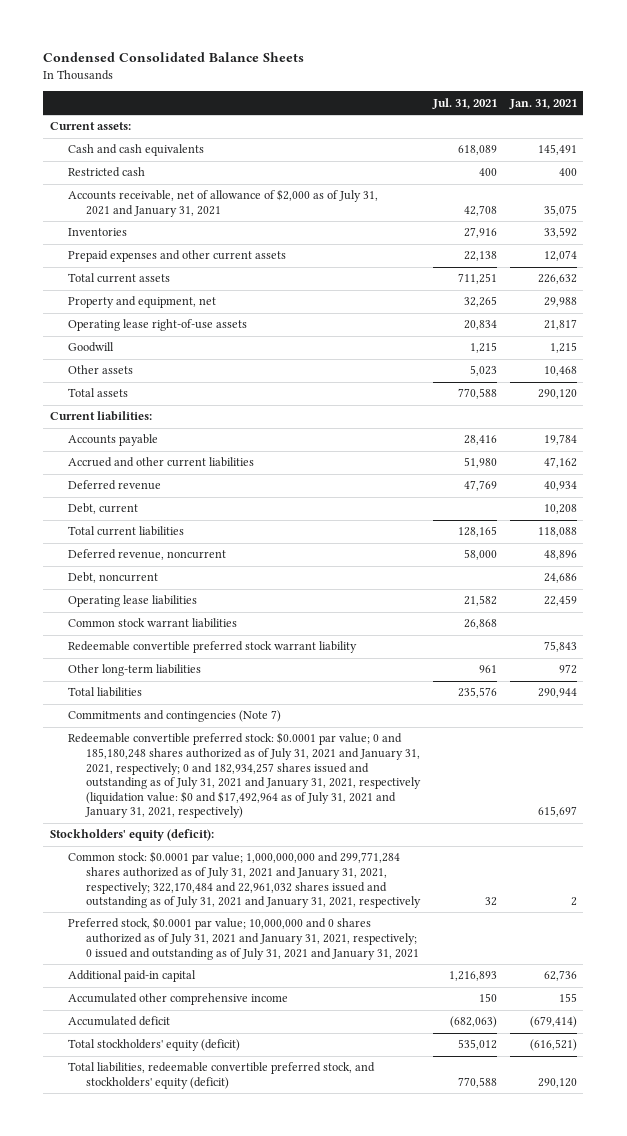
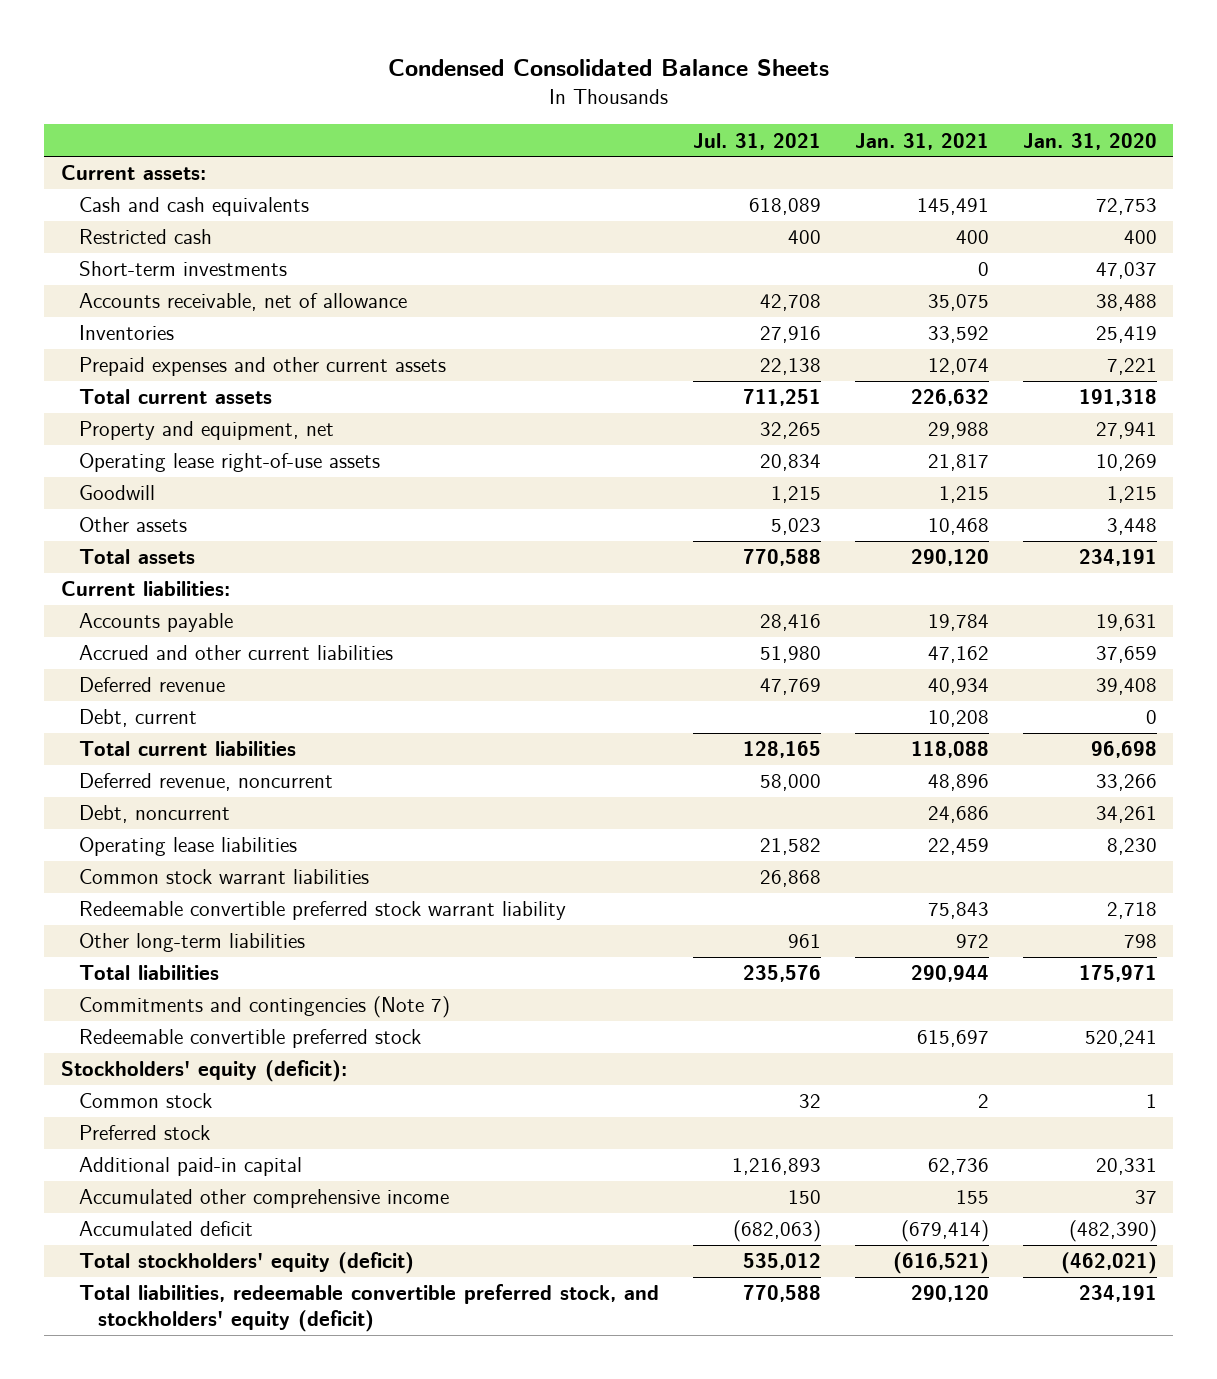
none -> [1022,132,1157,150] Jan. 31, 2020
none -> [79,261,288,277] Short-term investments
[67,189,378,217] Accounts receivable, net of allowance of $2,000 as of July 31, 2021 and January 31, 2021 -> [79,293,408,312] Accounts receivable, net of allowance
[67,732,421,819] Redeemable convertible preferred stock: $0.0001 par value; 0 and 185,180,248 shares authorized as of July 31, 2021 and January 31, 2021, respectively; 0 and 182,934,257 shares issued and outstanding as of July 31, 2021 and January 31, 2021, respectively (liquidation value: $0 and $17,492,964 as of July 31, 2021 and January 31, 2021, respectively) -> [79,1029,422,1049] Redeemable convertible preferred stock
[67,851,421,909] Common stock: $0.0001 par value; 1,000,000,000 and 299,771,284 shares authorized as of July 31, 2021 and January 31, 2021, respectively; 322,170,484 and 22,961,032 shares issued and outstanding as of July 31, 2021 and January 31, 2021, respectively -> [79,1093,213,1109] Common stock
[67,917,419,960] Preferred stock, $0.0001 par value; 10,000,000 and 0 shares authorized as of July 31, 2021 and January 31, 2021, respectively; 0 issued and outstanding as of July 31, 2021 and January 31, 2021 -> [79,1125,211,1141] Preferred stock

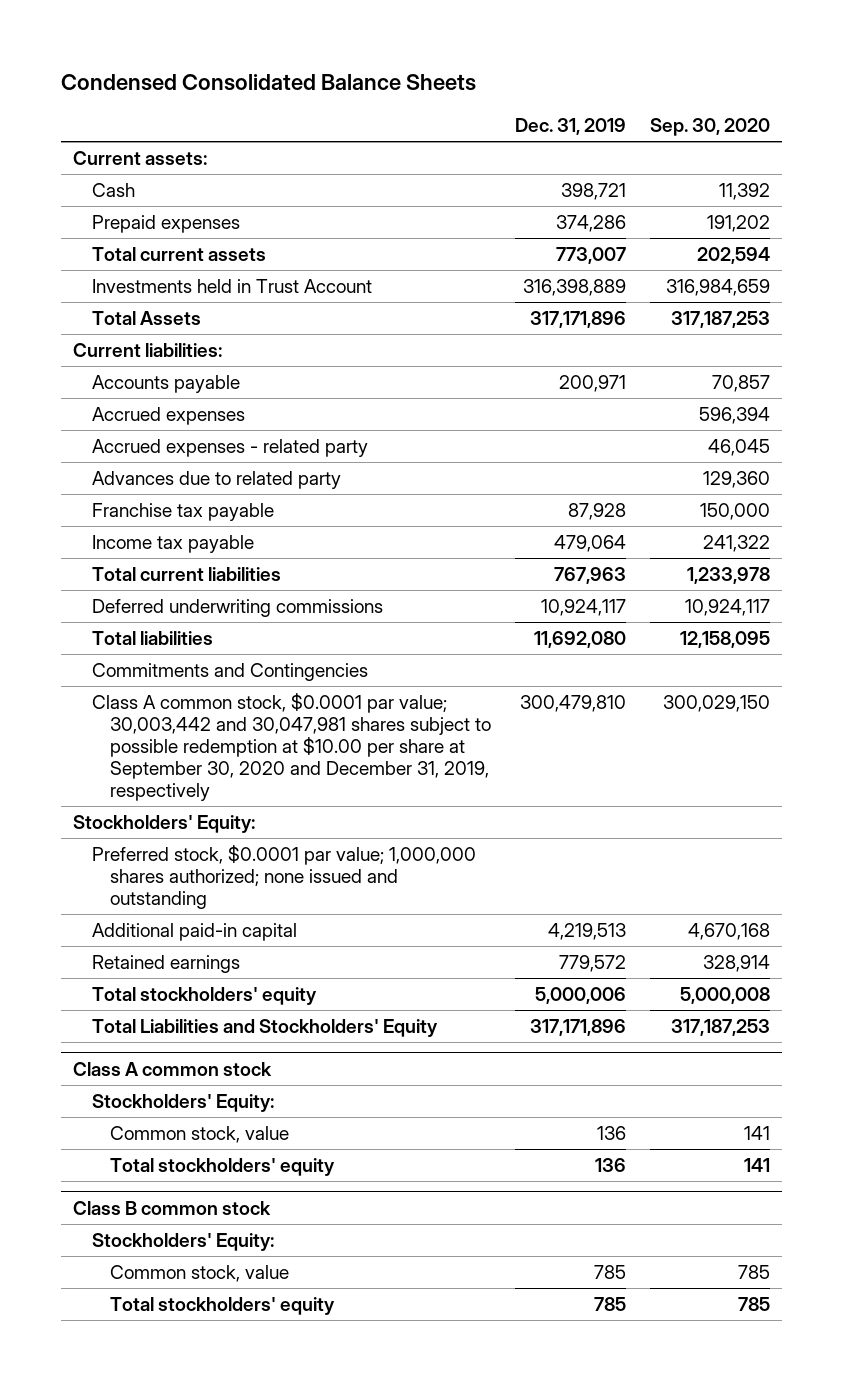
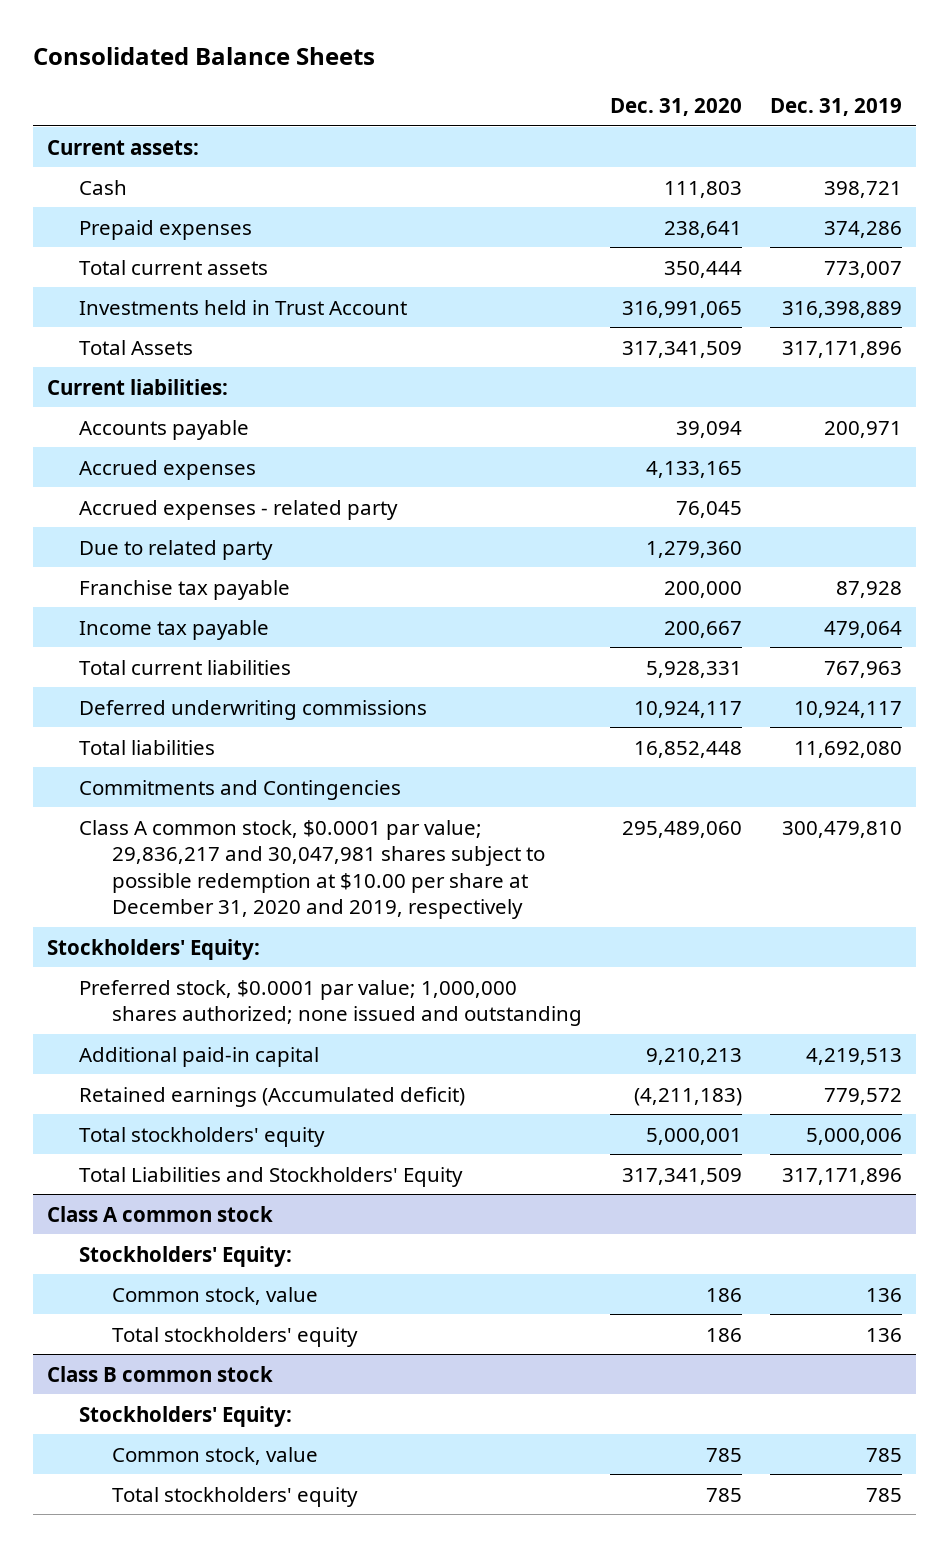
[60,74,476,92] Condensed Consolidated Balance Sheets -> [32,46,375,65] Consolidated Balance Sheets
[649,118,770,137] Sep. 30, 2020 -> none
none -> [609,98,742,117] Dec. 31, 2020
[91,470,341,489] Advances due to related party -> [79,539,274,560] Due to related party
[91,692,492,801] Class A common stock, $0.0001 par value; 30,003,442 and 30,047,981 shares subject to possible redemption at $10.00 per share at September 30, 2020 and December 31, 2019, respectively -> [79,819,545,920] Class A common stock, $0.0001 par value; 29,836,217 and 30,047,981 shares subject to possible redemption at $10.00 per share at December 31, 2020 and 2019, respectively
[91,954,240,973] Retained earnings -> [79,1086,466,1107] Retained earnings (Accumulated deficit)

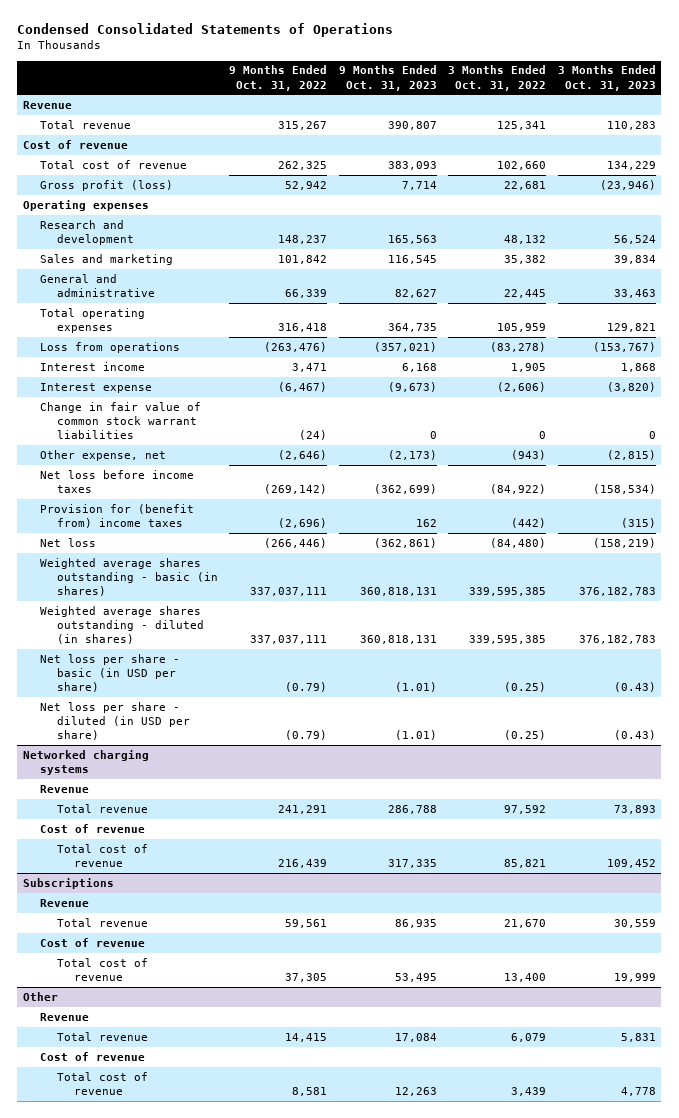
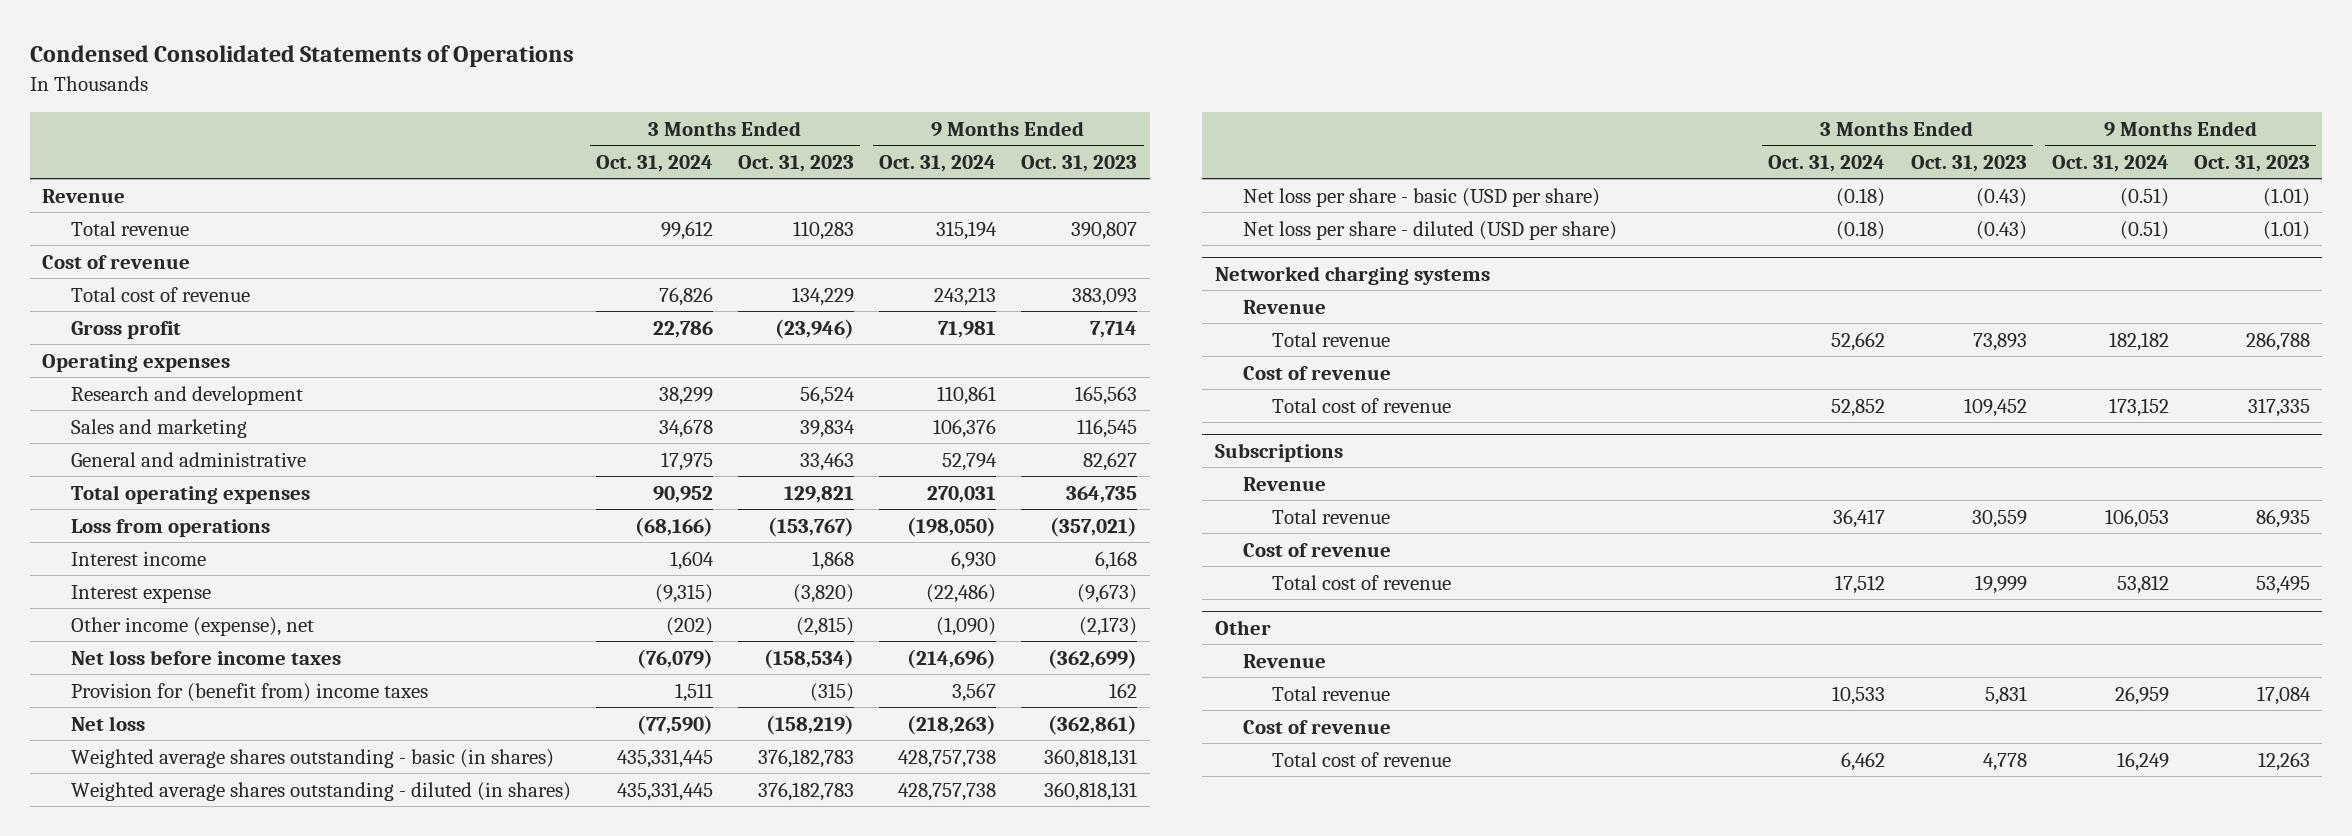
[229,65,328,91] 9 Months Ended Oct. 31, 2022 -> none
[448,65,547,91] 3 Months Ended Oct. 31, 2022 -> none
none -> [595,154,713,172] Oct. 31, 2024
none -> [879,154,997,172] Oct. 31, 2024
[39,179,173,191] Gross profit (loss) -> [70,320,181,339] Gross profit
[39,401,201,440] Change in fair value of common stock warrant liabilities -> none
[39,449,166,461] Other expense, net -> [70,616,314,636] Other income (expense), net
[39,653,180,693] Net loss per share - basic (in USD per share) -> [1243,187,1601,207] Net loss per share - basic (USD per share)
[39,701,190,741] Net loss per share - diluted (in USD per share) -> [1243,220,1618,240] Net loss per share - diluted (USD per share)

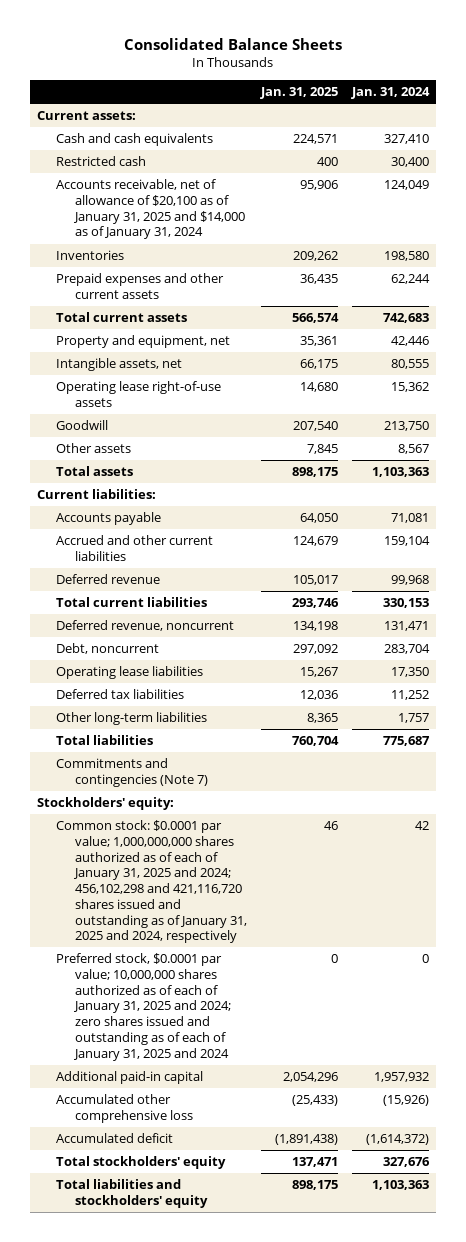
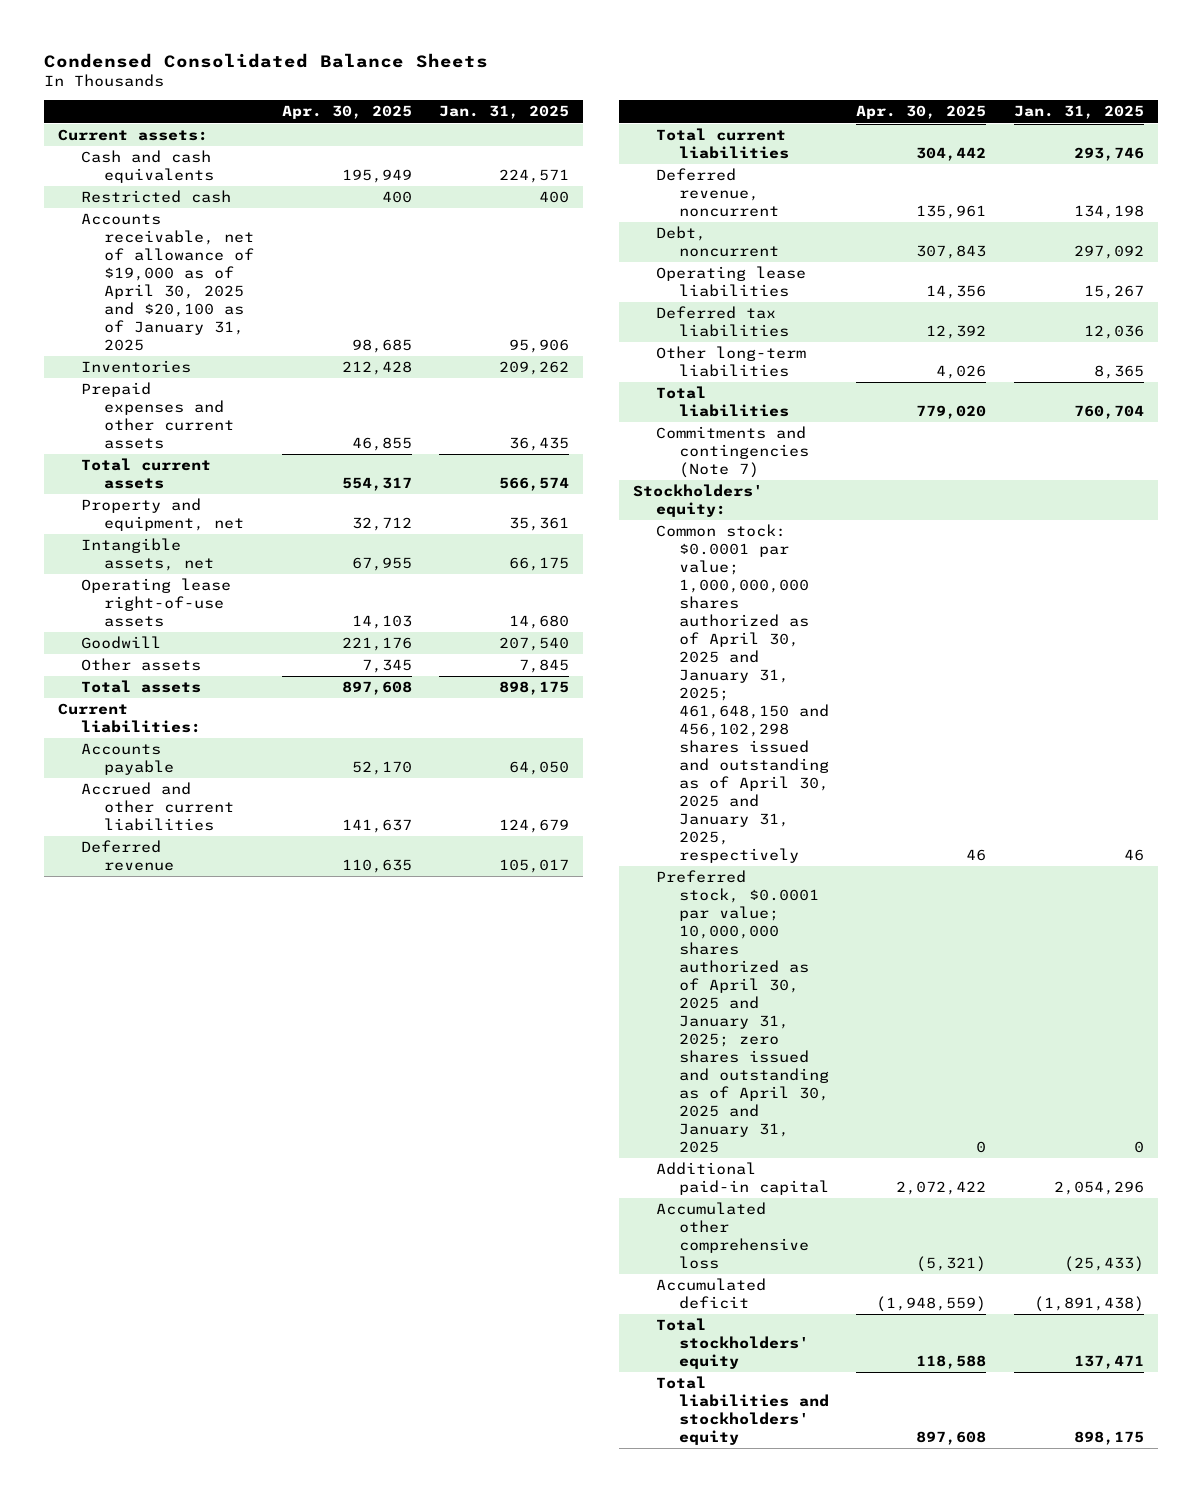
[123,37,342,50] Consolidated Balance Sheets -> [44,52,489,68] Condensed Consolidated Balance Sheets
[351,86,431,99] Jan. 31, 2024 -> none
none -> [281,105,412,120] Apr. 30, 2025
[55,179,246,240] Accounts receivable, net of allowance of $20,100 as of January 31, 2025 and $14,000 as of January 31, 2024 -> [80,213,254,352] Accounts receivable, net of allowance of $19,000 as of April 30, 2025 and $20,100 as of January 31, 2025
[55,820,248,944] Common stock: $0.0001 par value; 1,000,000,000 shares authorized as of each of January 31, 2025 and 2024; 456,102,298 and 421,116,720 shares issued and outstanding as of January 31, 2025 and 2024, respectively -> [655,524,829,864] Common stock: $0.0001 par value; 1,000,000,000 shares authorized as of April 30, 2025 and January 31, 2025; 461,648,150 and 456,102,298 shares issued and outstanding as of April 30, 2025 and January 31, 2025, respectively
[55,953,232,1061] Preferred stock, $0.0001 par value; 10,000,000 shares authorized as of each of January 31, 2025 and 2024; zero shares issued and outstanding as of each of January 31, 2025 and 2024 -> [655,870,829,1154] Preferred stock, $0.0001 par value; 10,000,000 shares authorized as of April 30, 2025 and January 31, 2025; zero shares issued and outstanding as of April 30, 2025 and January 31, 2025

